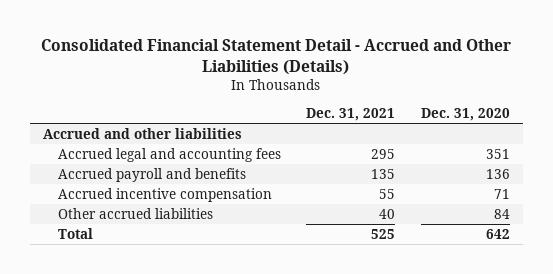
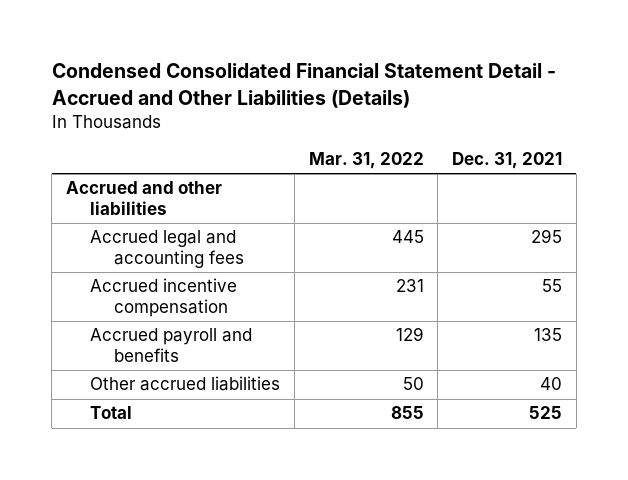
[41,38,512,75] Consolidated Financial Statement Detail - Accrued and Other Liabilities (Details) -> [51,63,556,108] Condensed Consolidated Financial Statement Detail - Accrued and Other Liabilities (Details)
[421,108,511,122] Dec. 31, 2020 -> none
none -> [308,152,424,170] Mar. 31, 2022
[57,167,246,182] Accrued payroll and benefits -> [90,328,253,362] Accrued payroll and benefits

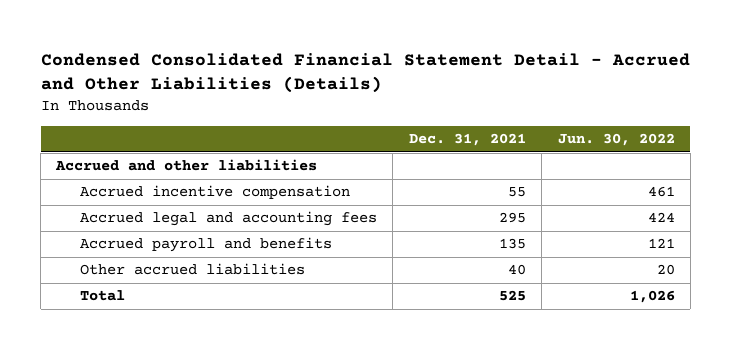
[308,152,424,170] Mar. 31, 2022 -> none
none -> [557,133,675,147] Jun. 30, 2022
[90,230,245,268] Accrued legal and accounting fees -> [79,211,377,227] Accrued legal and accounting fees

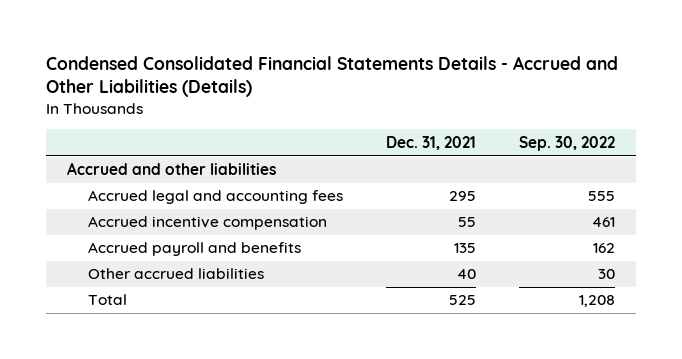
[40,52,690,94] Condensed Consolidated Financial Statement Detail - Accrued and Other Liabilities (Details) -> [45,55,618,98] Condensed Consolidated Financial Statements Details - Accrued and Other Liabilities (Details)
[557,133,675,147] Jun. 30, 2022 -> none
none -> [518,135,615,151] Sep. 30, 2022
[79,185,350,200] Accrued incentive compensation -> [87,216,327,231] Accrued incentive compensation

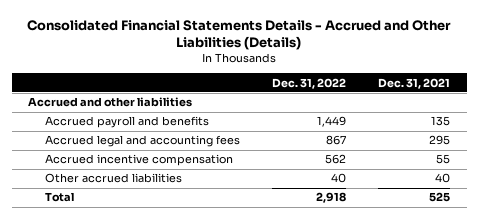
[45,55,618,98] Condensed Consolidated Financial Statements Details - Accrued and Other Liabilities (Details) -> [27,19,452,50] Consolidated Financial Statements Details - Accrued and Other Liabilities (Details)
[518,135,615,151] Sep. 30, 2022 -> none
none -> [272,77,347,89] Dec. 31, 2022
[87,242,301,257] Accrued payroll and benefits -> [44,116,209,129] Accrued payroll and benefits

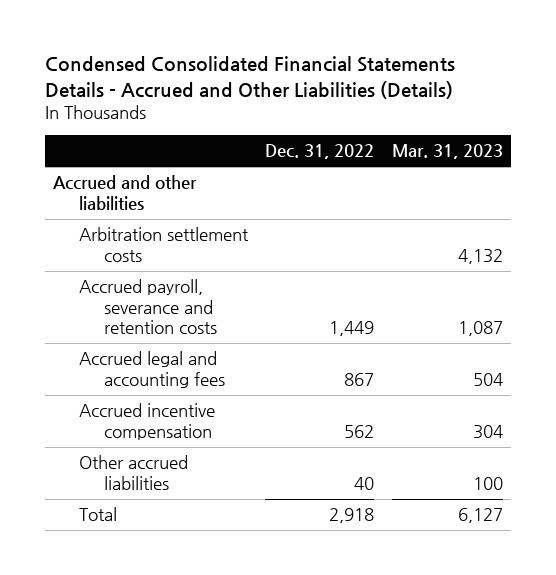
[27,19,452,50] Consolidated Financial Statements Details - Accrued and Other Liabilities (Details) -> [44,56,455,100] Condensed Consolidated Financial Statements Details - Accrued and Other Liabilities (Details)
[378,77,451,89] Dec. 31, 2021 -> none
none -> [391,144,503,160] Mar. 31, 2023
none -> [78,227,249,262] Arbitration settlement costs
[44,116,209,129] Accrued payroll and benefits -> [78,279,217,335] Accrued payroll, severance and retention costs

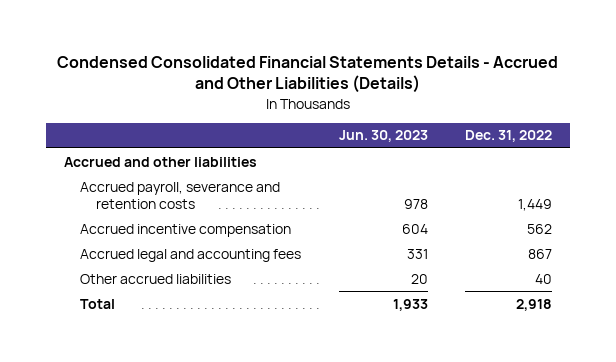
[391,144,503,160] Mar. 31, 2023 -> none
none -> [338,130,428,143] Jun. 30, 2023
[78,227,249,262] Arbitration settlement costs -> none
[78,351,225,388] Accrued legal and accounting fees -> [80,248,302,262] Accrued legal and accounting fees

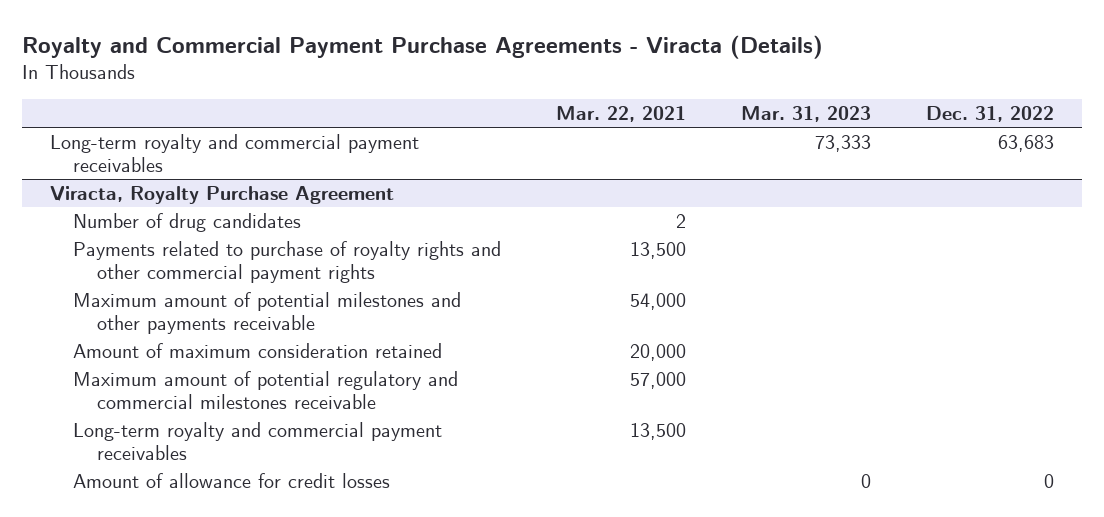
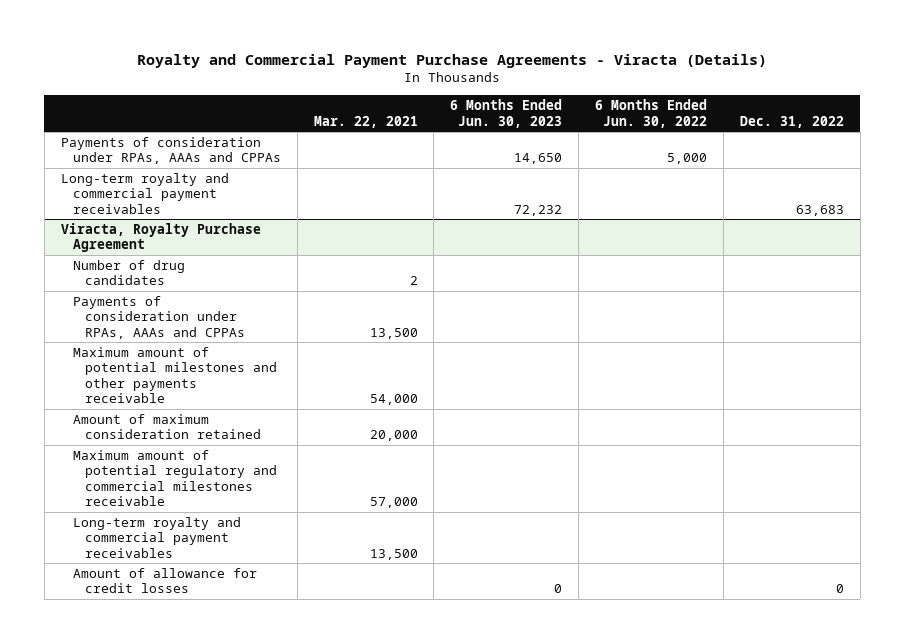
[741,106,872,123] Mar. 31, 2023 -> none
none -> [450,99,563,128] 6 Months Ended Jun. 30, 2023
none -> [595,99,708,128] 6 Months Ended Jun. 30, 2022
none -> [60,136,281,165] Payments of consideration under RPAs, AAAs and CPPAs
[73,240,502,284] Payments related to purchase of royalty rights and other commercial payment rights -> [72,295,245,339] Payments of consideration under RPAs, AAAs and CPPAs

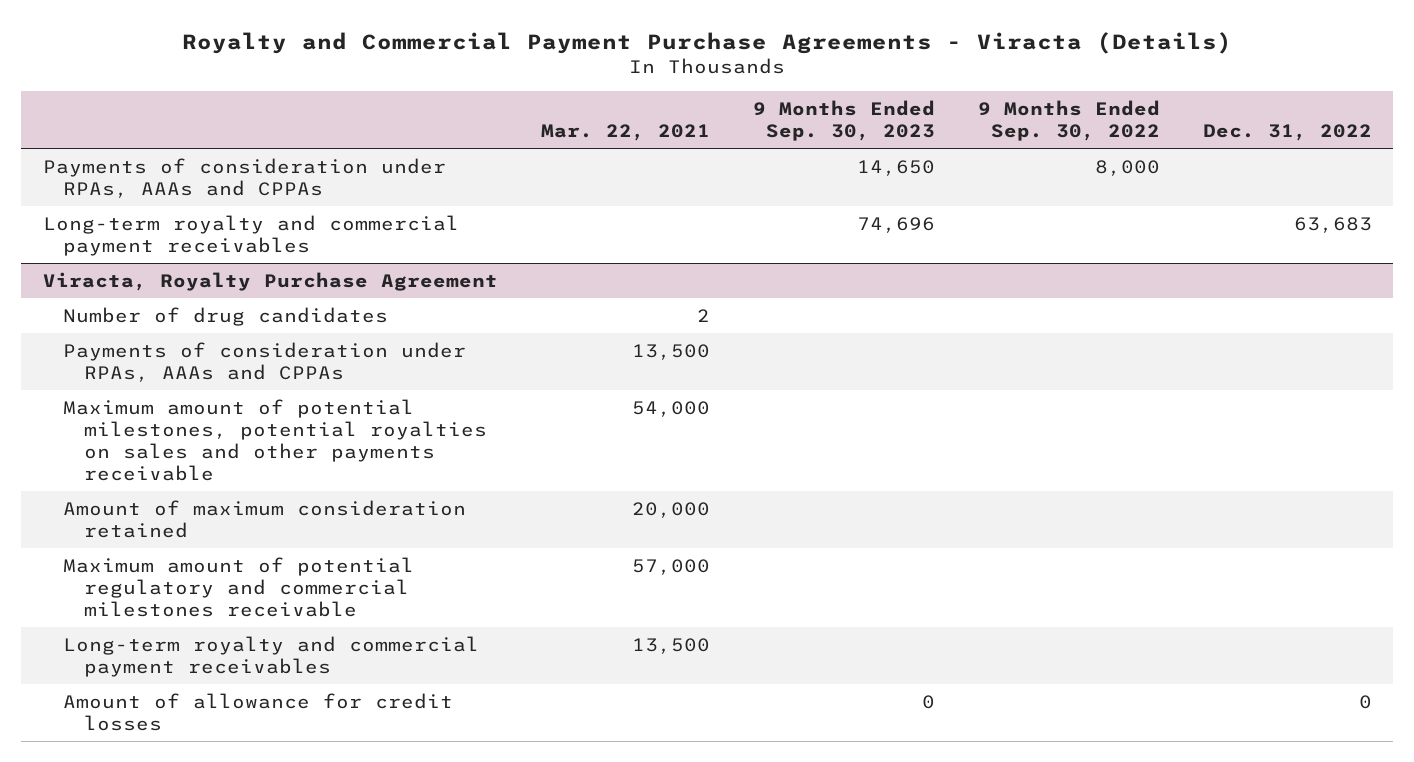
[450,99,563,128] 6 Months Ended Jun. 30, 2023 -> none
[595,99,708,128] 6 Months Ended Jun. 30, 2022 -> none
none -> [752,100,935,142] 9 Months Ended Sep. 30, 2023
none -> [977,100,1160,142] 9 Months Ended Sep. 30, 2022
[72,346,277,404] Maximum amount of potential milestones and other payments receivable -> [63,398,488,481] Maximum amount of potential milestones, potential royalties on sales and other payments receivable

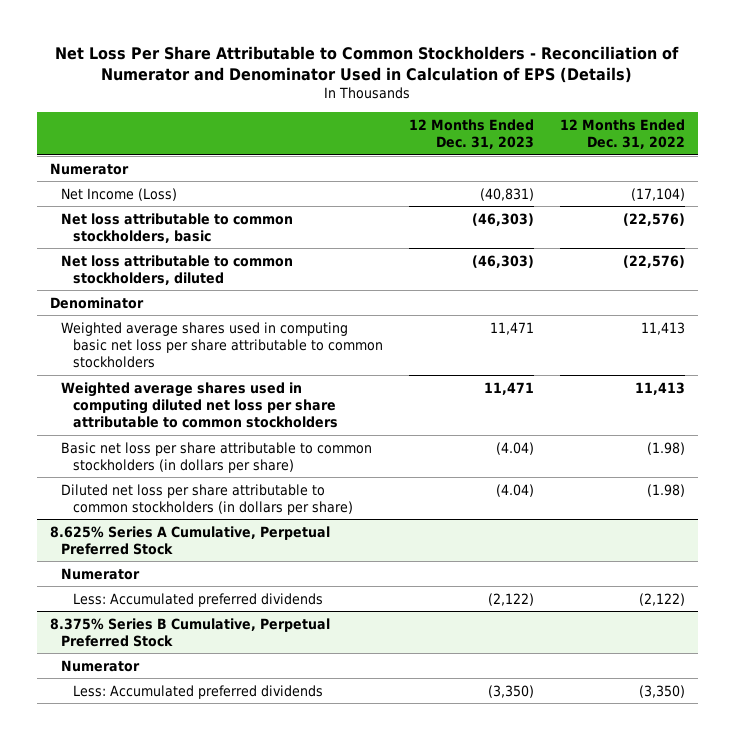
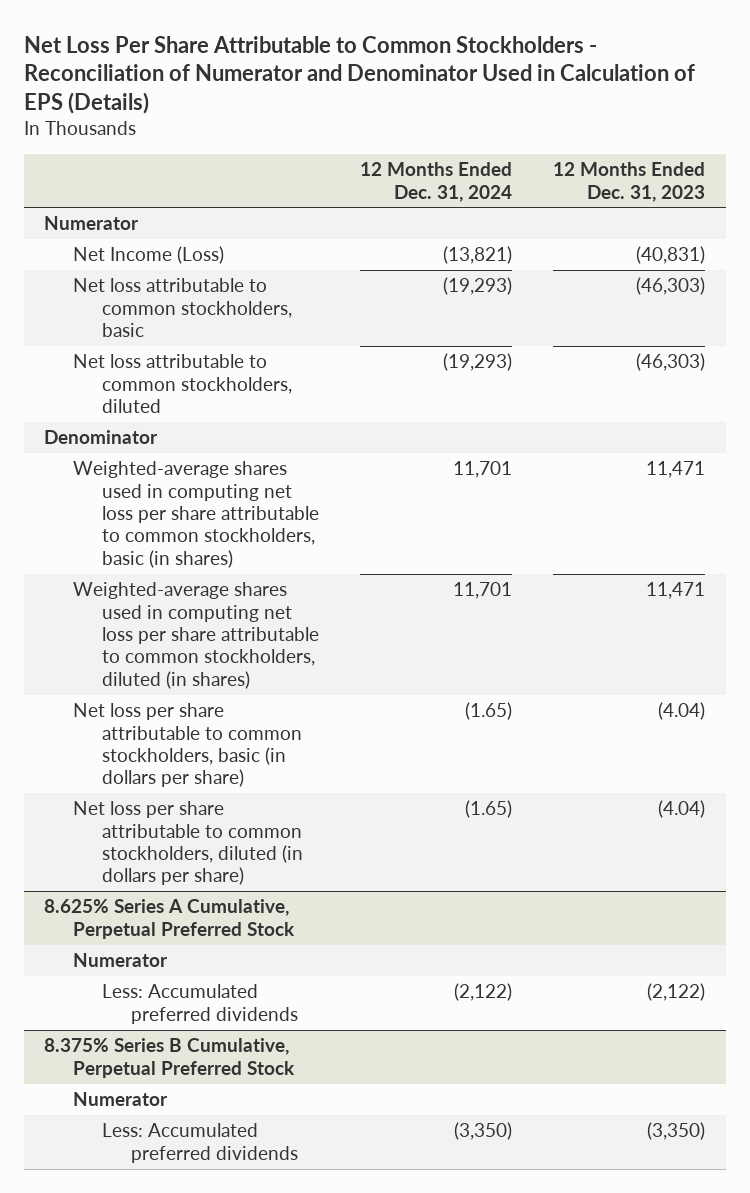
[559,118,685,150] 12 Months Ended Dec. 31, 2022 -> none
none -> [360,162,513,202] 12 Months Ended Dec. 31, 2024
[61,321,383,369] Weighted average shares used in computing basic net loss per share attributable to common stockholders -> [73,461,320,568] Weighted-average shares used in computing net loss per share attributable to common stockholders, basic (in shares)
[61,381,338,429] Weighted average shares used in computing diluted net loss per share attributable to common stockholders -> [73,582,320,689] Weighted-average shares used in computing net loss per share attributable to common stockholders, diluted (in shares)
[61,441,373,473] Basic net loss per share attributable to common stockholders (in dollars per share) -> [73,703,303,788] Net loss per share attributable to common stockholders, basic (in dollars per share)
[61,483,353,515] Diluted net loss per share attributable to common stockholders (in dollars per share) -> [73,801,304,886] Net loss per share attributable to common stockholders, diluted (in dollars per share)

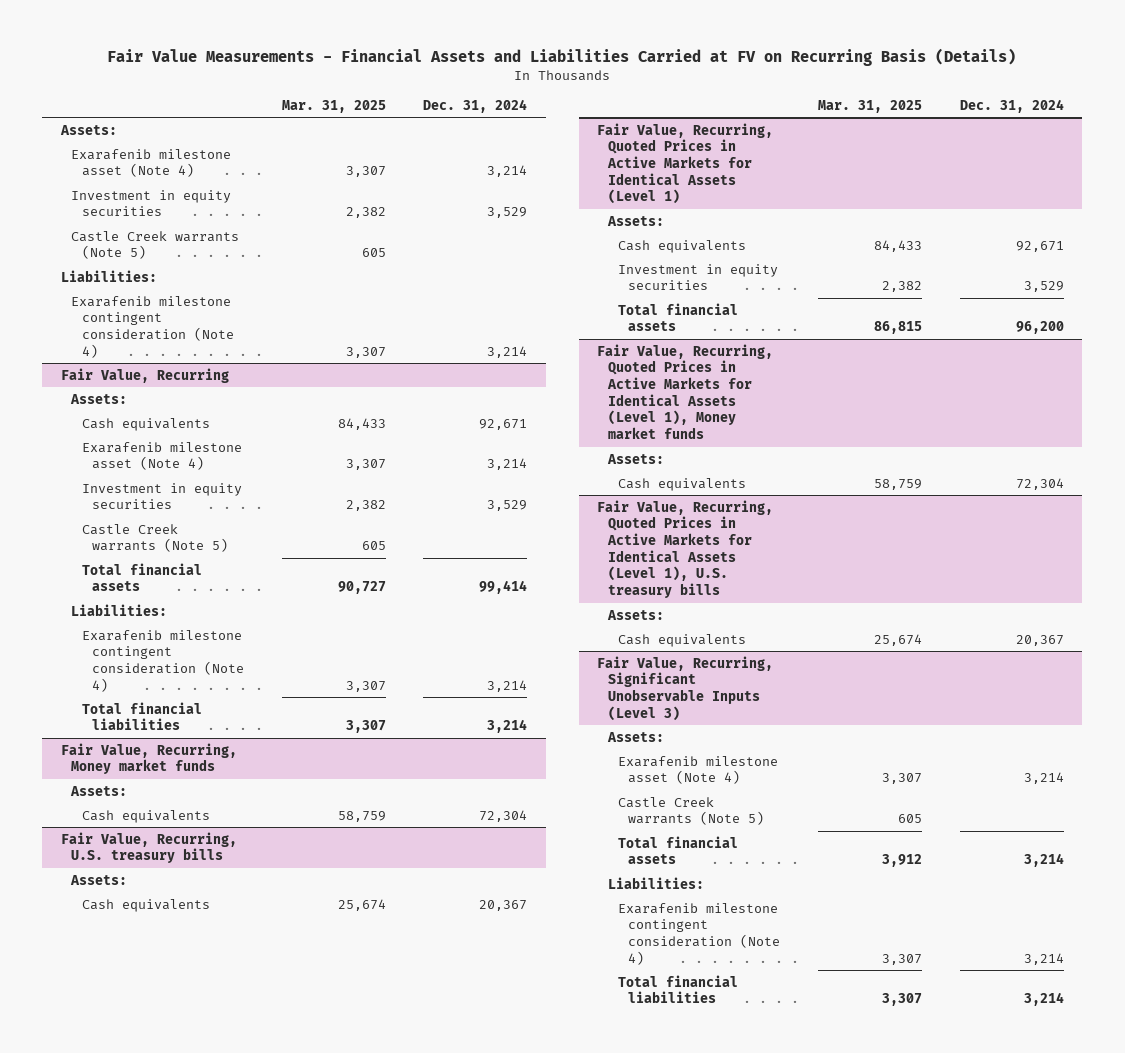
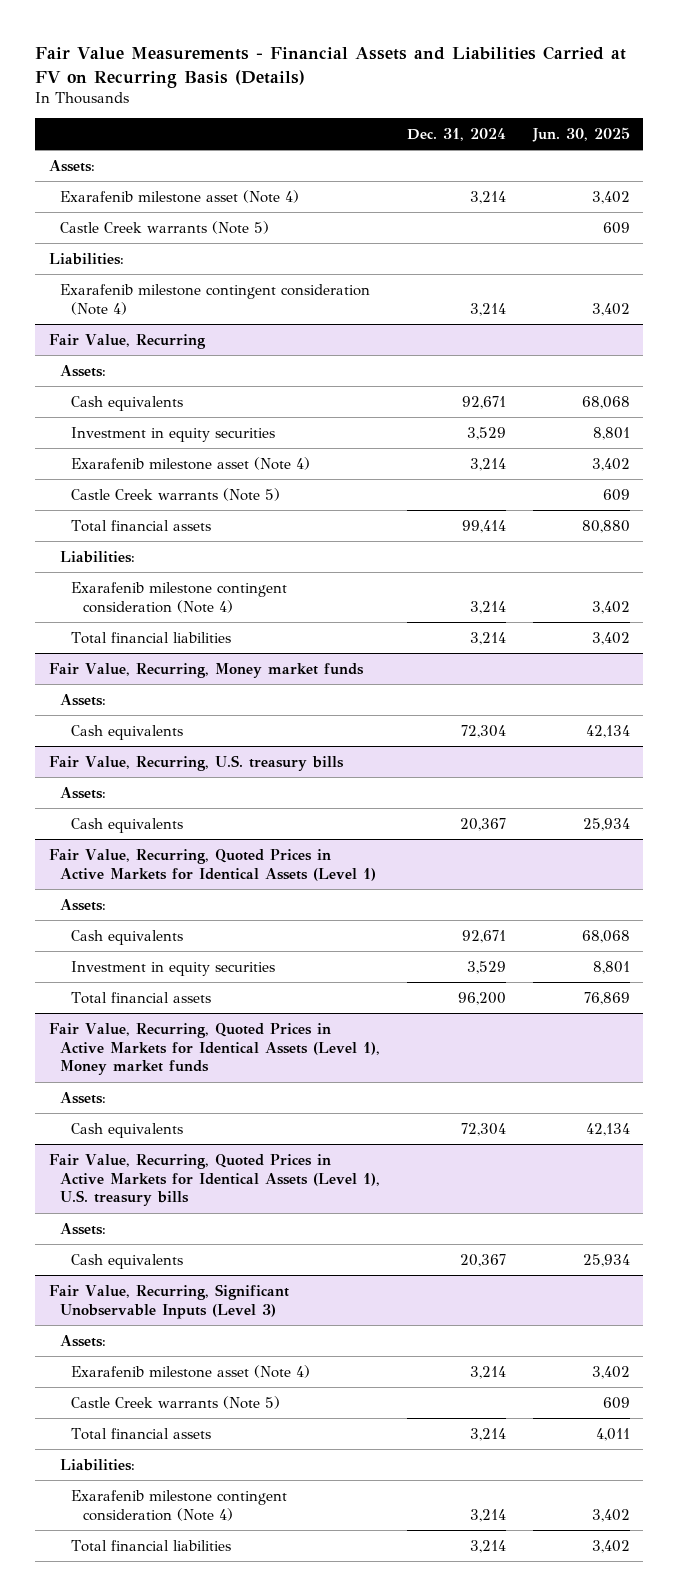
[281,99,386,113] Mar. 31, 2025 -> none
none -> [531,127,630,143] Jun. 30, 2025
[71,189,232,217] Investment in equity securities -> none
[81,441,242,471] Exarafenib milestone asset (Note 4) -> [71,456,311,470] Exarafenib milestone asset (Note 4)

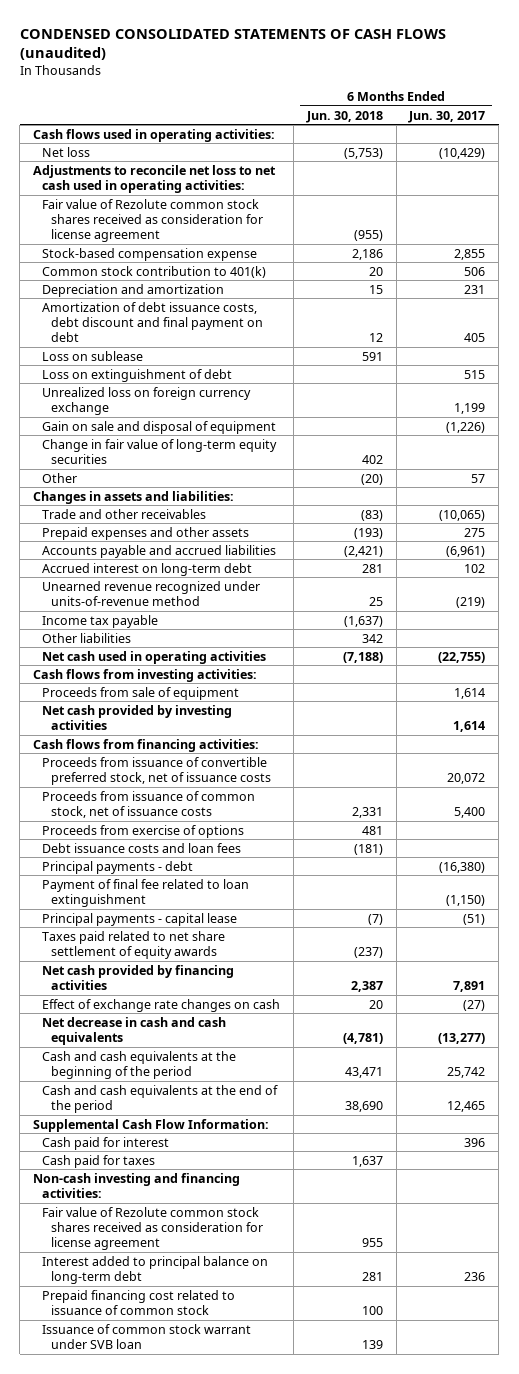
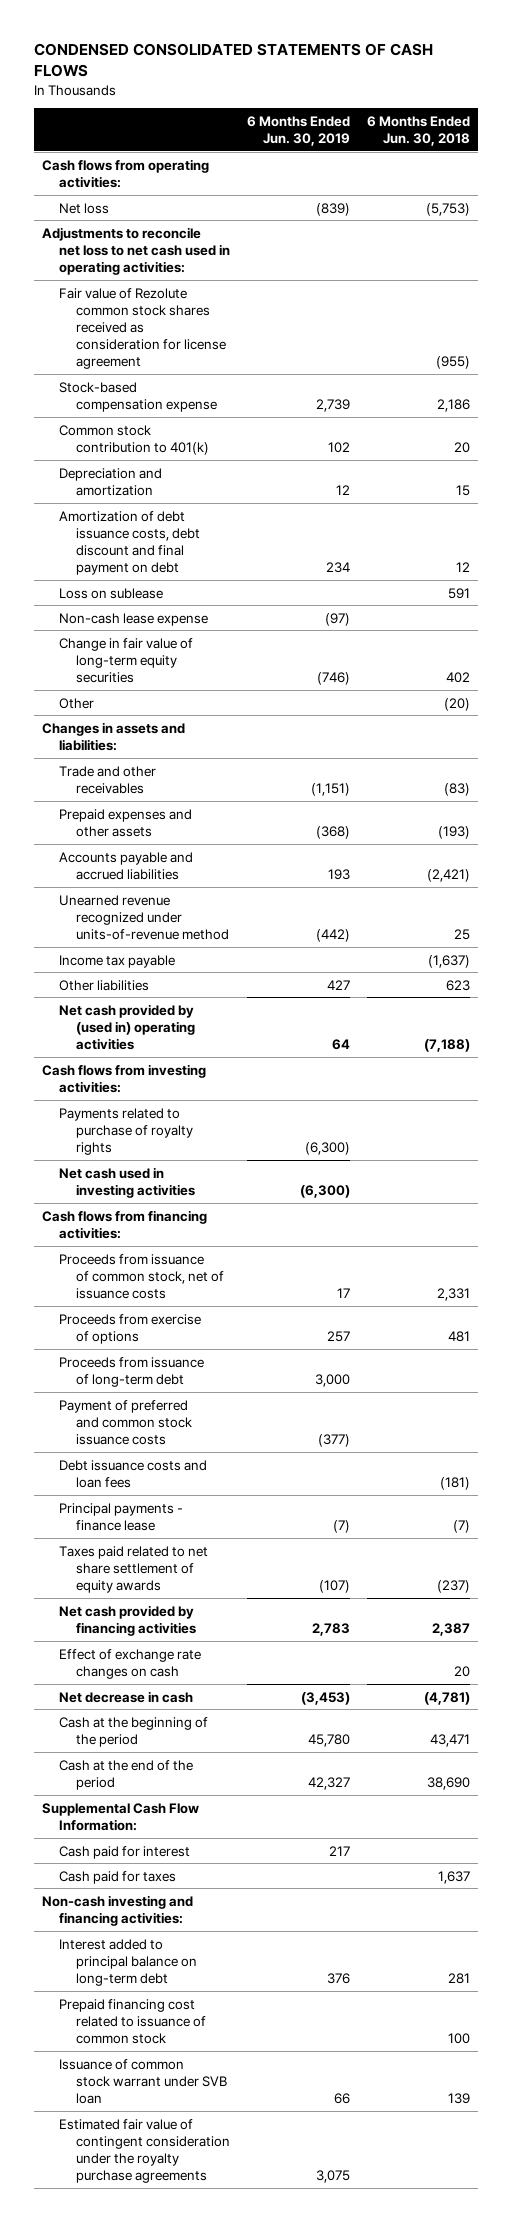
[19,29,446,61] CONDENSED CONSOLIDATED STATEMENTS OF CASH FLOWS (unaudited) -> [33,43,433,78] CONDENSED CONSOLIDATED STATEMENTS OF CASH FLOWS
[408,110,486,123] Jun. 30, 2017 -> none
none -> [247,115,351,147] 6 Months Ended Jun. 30, 2019
[33,128,276,142] Cash flows used in operating activities: -> [42,158,210,188] Cash flows from operating activities:
[41,368,232,382] Loss on extinguishment of debt -> none
[41,386,251,415] Unrealized loss on foreign currency exchange -> none
[41,420,276,434] Gain on sale and disposal of equipment -> none
none -> [59,612,209,626] Non-cash lease expense
[41,562,252,576] Accrued interest on long-term debt -> none
[361,633,383,643] 342 -> [445,979,470,991] 623
[41,650,266,664] Net cash used in operating activities -> [59,1003,196,1050] Net cash provided by (used in) operating activities
[41,686,239,700] Proceeds from sale of equipment -> none
none -> [59,1107,194,1155] Payments related to purchase of royalty rights
[41,704,232,730] Net cash provided by investing activities -> [59,1166,196,1198] Net cash used in investing activities
[41,756,271,785] Proceeds from issuance of convertible preferred stock, net of issuance costs -> none
none -> [59,1356,205,1387] Proceeds from issuance of long-term debt
none -> [59,1399,193,1445] Payment of preferred and common stock issuance costs
[41,860,193,874] Principal payments - debt -> none
[41,878,249,907] Payment of final fee related to loan extinguishment -> none
[41,912,237,926] Principal payments - capital lease -> [59,1502,184,1531] Principal payments - finance lease
[41,1016,226,1045] Net decrease in cash and cash equivalents -> [59,1690,194,1703] Net decrease in cash
[41,1050,236,1079] Cash and cash equivalents at the beginning of the period -> [59,1716,209,1747] Cash at the beginning of the period
[41,1084,278,1113] Cash and cash equivalents at the end of the period -> [59,1759,194,1790] Cash at the end of the period
[41,1206,263,1251] Fair value of Rezolute common stock shares received as consideration for license agreement -> none
none -> [59,2118,231,2184] Estimated fair value of contingent consideration under the royalty purchase agreements

